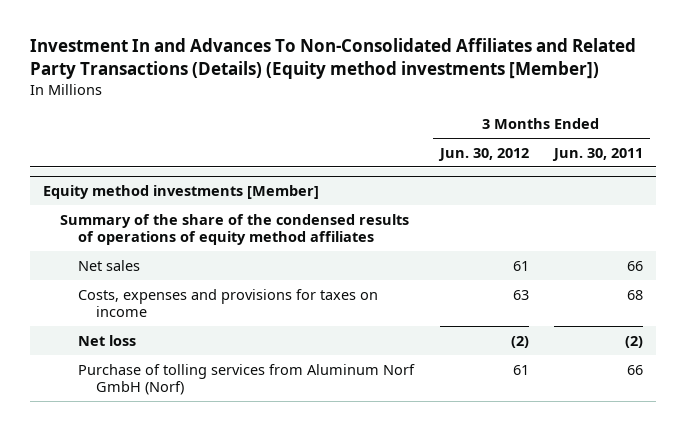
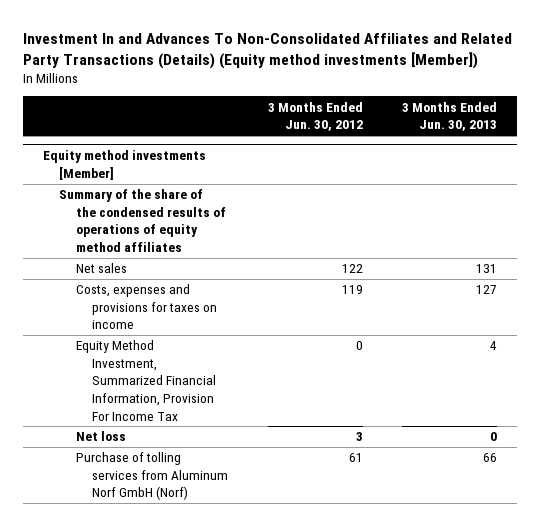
[552,147,644,161] Jun. 30, 2011 -> none
none -> [402,101,498,132] 3 Months Ended Jun. 30, 2013
[512,260,529,271] 61 -> [341,264,363,274] 122
[512,289,529,300] 63 -> [341,285,363,295] 119
none -> [75,340,217,421] Equity Method Investment, Summarized Financial Information, Provision For Income Tax
[510,335,529,348] (2) -> [355,432,363,442] 3

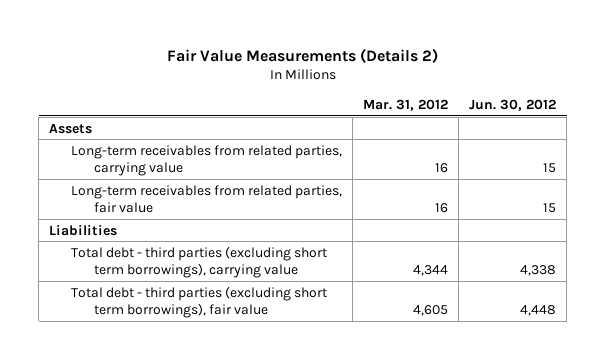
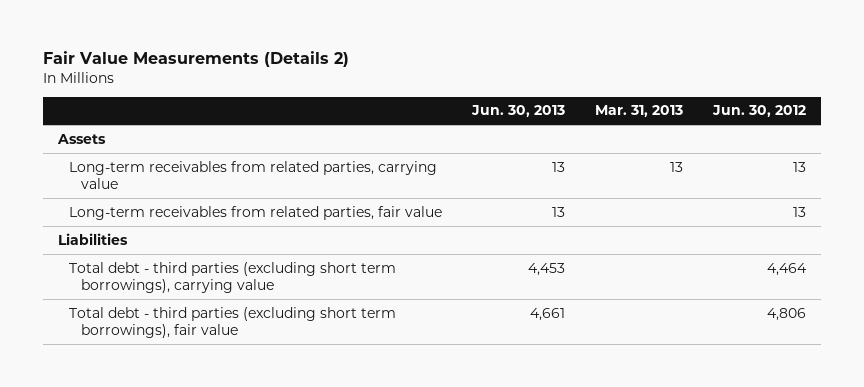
[363,99,449,112] Mar. 31, 2012 -> none
none -> [471,105,566,118] Jun. 30, 2013
none -> [595,105,684,118] Mar. 31, 2013
[543,163,557,174] 15 -> [793,161,807,172] 13
[543,203,557,214] 15 -> [793,206,807,217] 13
[520,265,557,277] 4,338 -> [767,262,808,276] 4,464
[520,305,557,317] 4,448 -> [767,307,807,321] 4,806

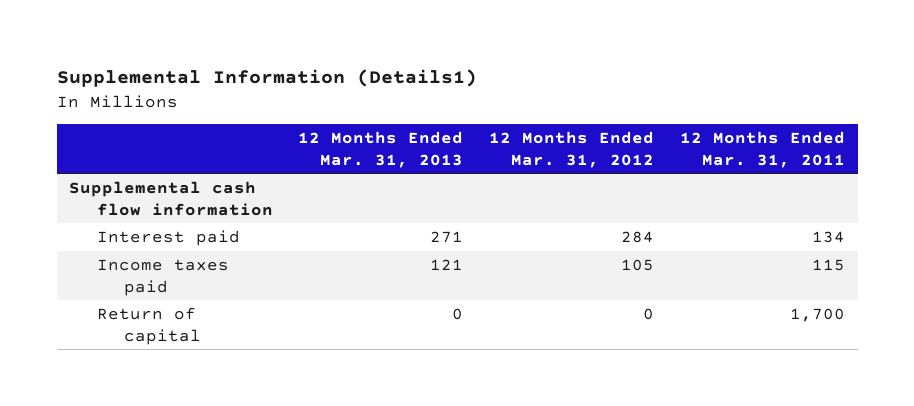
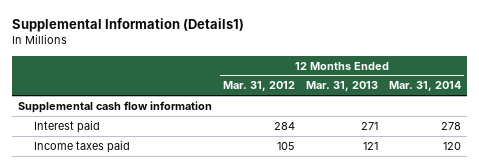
[679,130,845,168] 12 Months Ended Mar. 31, 2011 -> none
none -> [389,81,462,92] Mar. 31, 2014
[96,306,202,345] Return of capital -> none

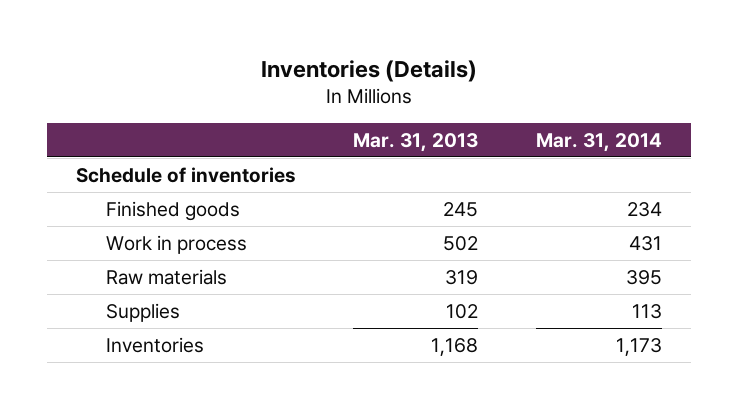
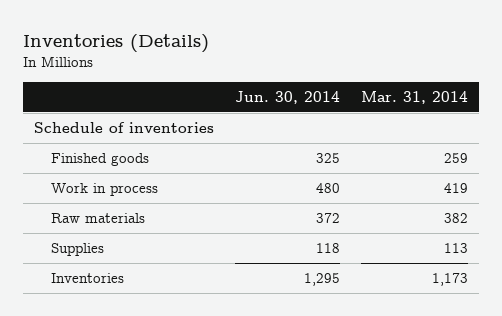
[353,132,479,152] Mar. 31, 2013 -> none
none -> [235,91,341,105] Jun. 30, 2014
[627,201,663,217] 234 -> [444,153,469,164] 259
[629,235,663,251] 431 -> [444,183,469,194] 419
[626,269,663,285] 395 -> [444,213,469,224] 382

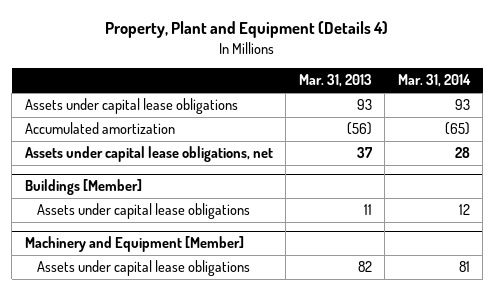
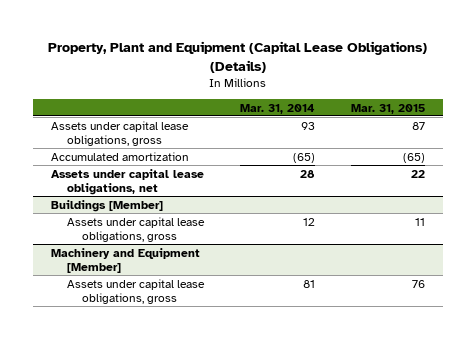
[105,21,389,39] Property, Plant and Equipment (Details 4) -> [47,41,427,73] Property, Plant and Equipment (Capital Lease Obligations) (Details)
[298,74,372,88] Mar. 31, 2013 -> none
none -> [350,103,425,114] Mar. 31, 2015
[24,98,238,115] Assets under capital lease obligations -> [51,120,190,146] Assets under capital lease obligations, gross
[36,203,250,220] Assets under capital lease obligations -> [66,216,205,242] Assets under capital lease obligations, gross
[36,260,250,277] Assets under capital lease obligations -> [66,278,205,304] Assets under capital lease obligations, gross

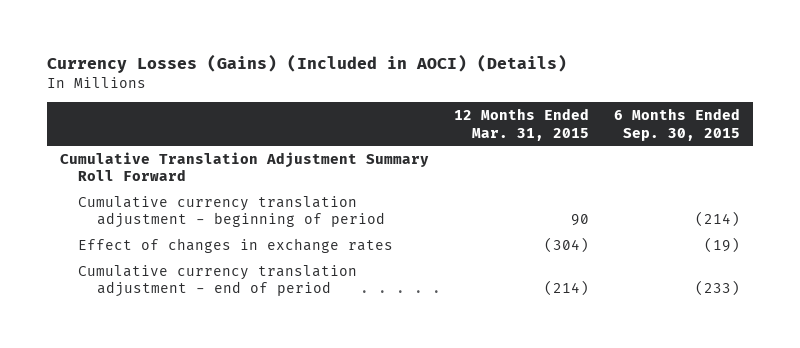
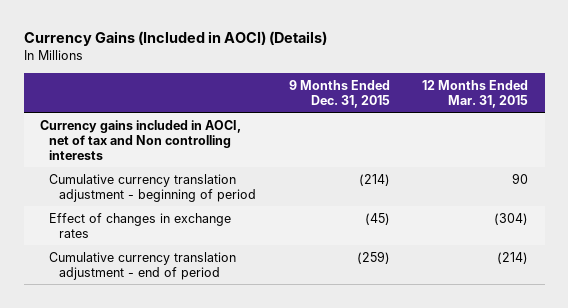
[47,54,568,74] Currency Losses (Gains) (Included in AOCI) (Details) -> [23,31,327,47] Currency Gains (Included in AOCI) (Details)
[614,108,741,141] 6 Months Ended Sep. 30, 2015 -> none
none -> [288,79,390,108] 9 Months Ended Dec. 31, 2015
[59,151,429,182] Cumulative Translation Adjustment Summary Roll Forward -> [39,119,241,160] Currency gains included in AOCI, net of tax and Non controlling interests

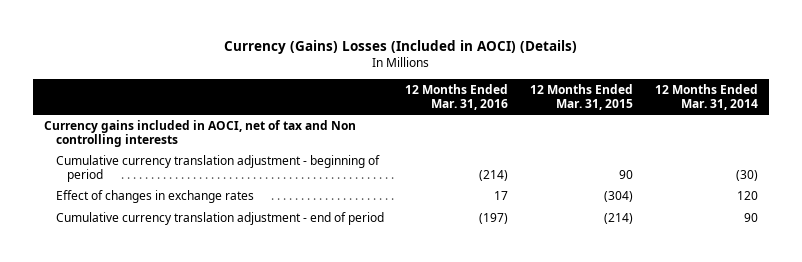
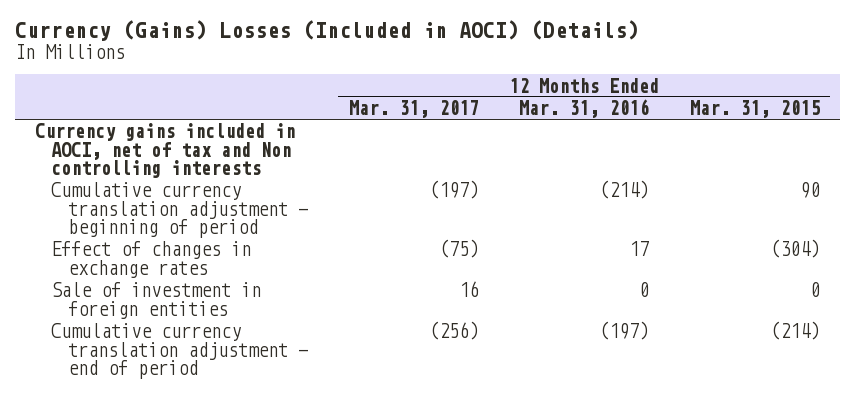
[655,83,759,110] 12 Months Ended Mar. 31, 2014 -> none
none -> [348,100,479,119] Mar. 31, 2017
none -> [51,282,262,319] Sale of investment in foreign entities

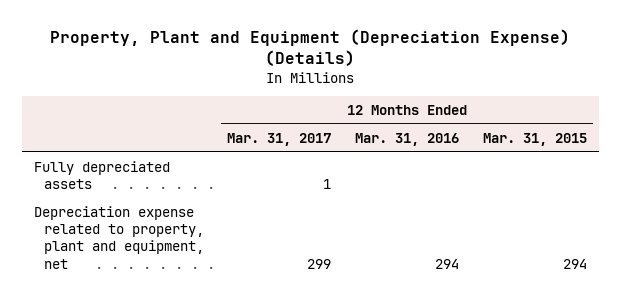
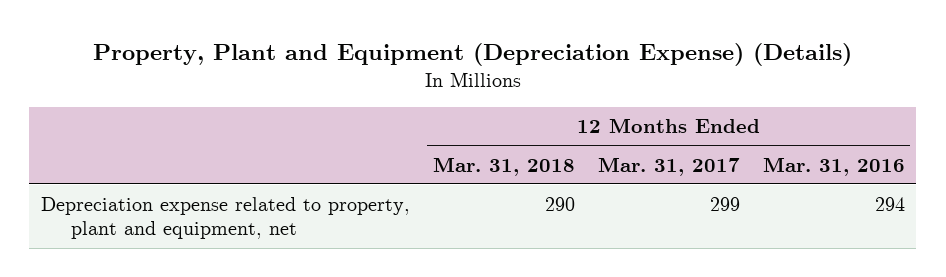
[483,132,588,146] Mar. 31, 2015 -> none
none -> [432,156,575,176] Mar. 31, 2018
[33,160,170,190] Fully depreciated assets -> none

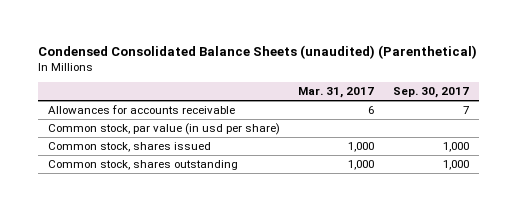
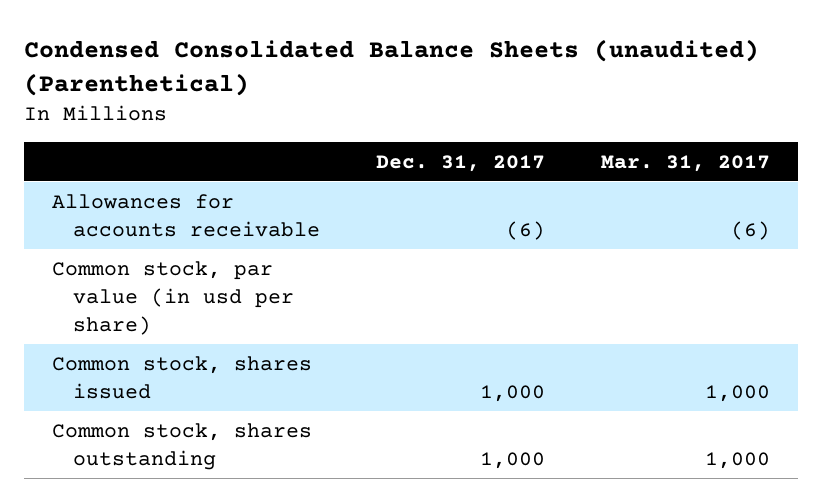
[393,87,470,99] Sep. 30, 2017 -> none
none -> [376,154,546,172] Dec. 31, 2017
[368,105,375,114] 6 -> [731,220,771,240] (6)

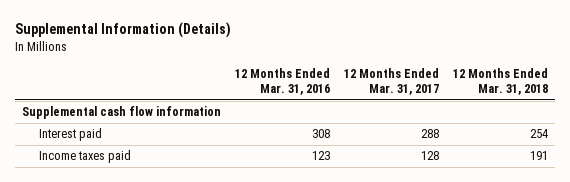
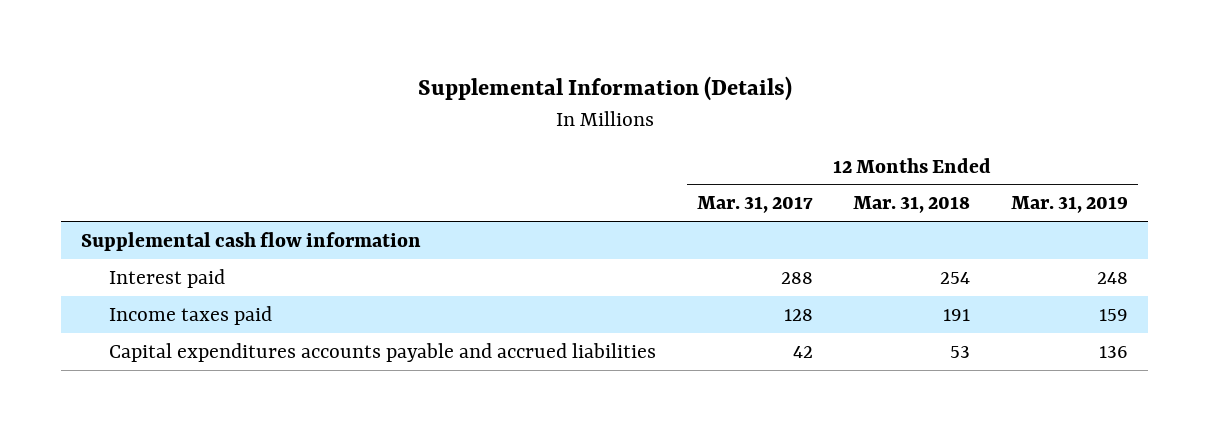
[235,68,331,96] 12 Months Ended Mar. 31, 2016 -> none
none -> [1011,196,1129,214] Mar. 31, 2019
none -> [109,342,657,362] Capital expenditures accounts payable and accrued liabilities

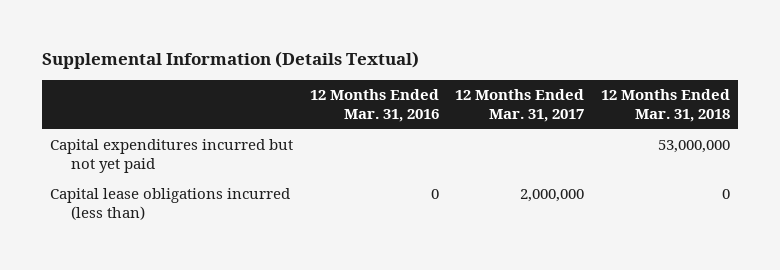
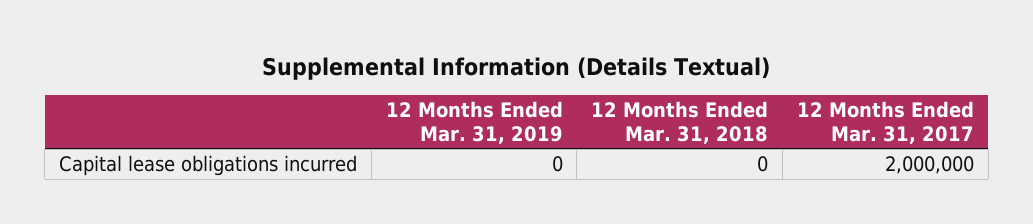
[309,89,439,123] 12 Months Ended Mar. 31, 2016 -> none
none -> [385,100,563,144] 12 Months Ended Mar. 31, 2019
[50,139,294,174] Capital expenditures incurred but not yet paid -> none
[50,188,291,221] Capital lease obligations incurred (less than) -> [58,154,357,176] Capital lease obligations incurred

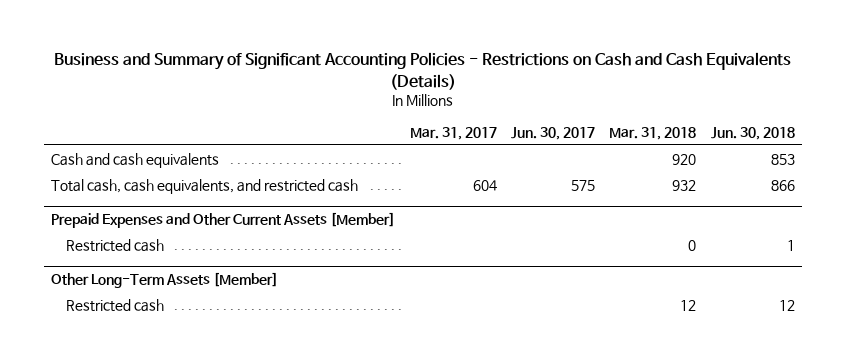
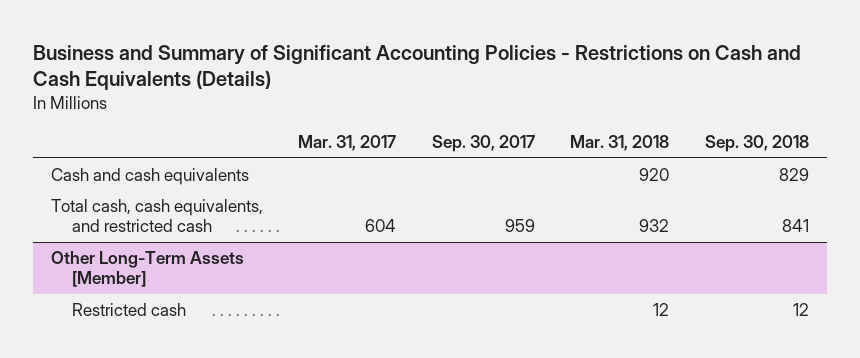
[510,127,595,141] Jun. 30, 2017 -> none
[710,127,795,141] Jun. 30, 2018 -> none
none -> [431,135,535,153] Sep. 30, 2017
none -> [704,135,809,153] Sep. 30, 2018
[51,212,396,229] Prepaid Expenses and Other Current Assets [Member] -> none
[66,238,165,252] Restricted cash -> none

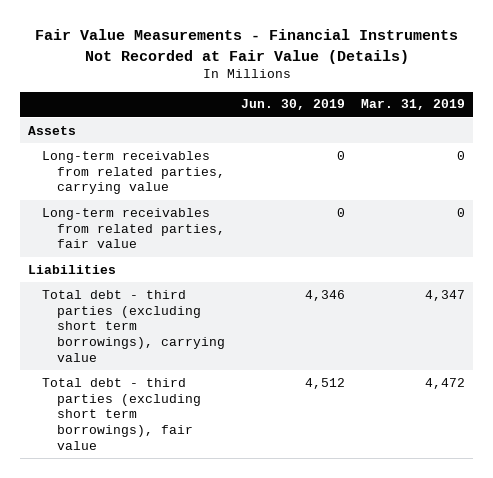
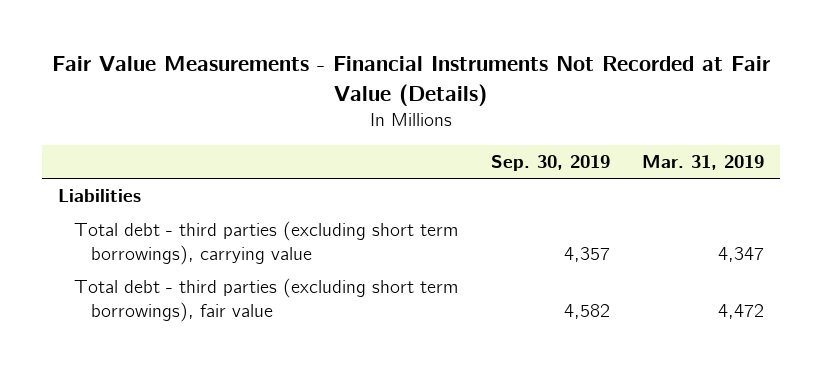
[240,99,345,111] Jun. 30, 2019 -> none
none -> [490,155,610,172] Sep. 30, 2019
[27,125,76,135] Assets -> none
[42,150,225,195] Long-term receivables from related parties, carrying value -> none
[42,207,225,249] Long-term receivables from related parties, fair value -> none

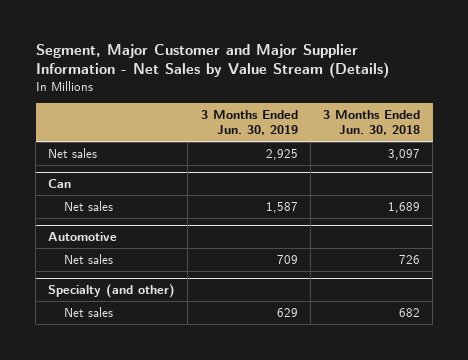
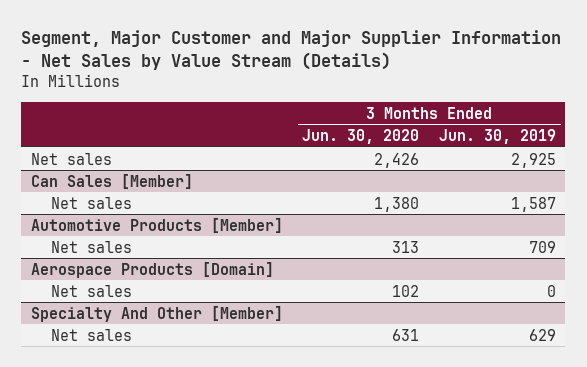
[322,110,420,136] 3 Months Ended Jun. 30, 2018 -> none
none -> [302,129,420,145] Jun. 30, 2020
[48,179,72,189] Can -> [31,173,194,189] Can Sales [Member]
[48,232,118,242] Automotive -> [31,217,284,233] Automotive Products [Member]
none -> [31,261,275,278] Aerospace Products [Domain]
none -> [50,284,132,297] Net sales
[48,284,176,299] Specialty (and other) -> [31,305,284,322] Specialty And Other [Member]

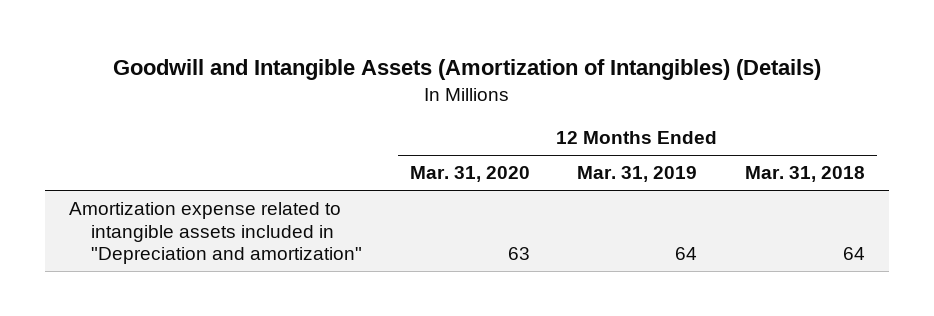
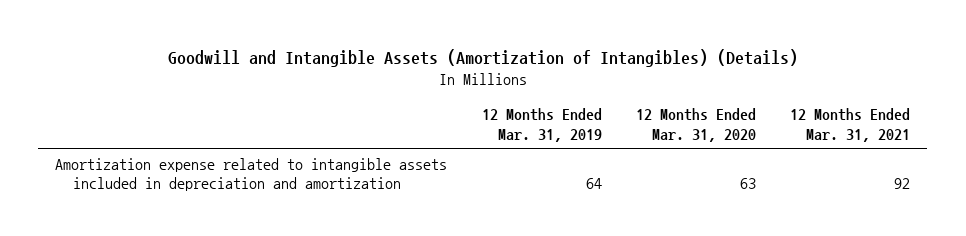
[745,166,866,183] Mar. 31, 2018 -> none
none -> [790,108,911,142] 12 Months Ended Mar. 31, 2021
[69,202,362,264] Amortization expense related to intangible assets included in "Depreciation and amortization" -> [55,157,448,192] Amortization expense related to intangible assets included in depreciation and amortization

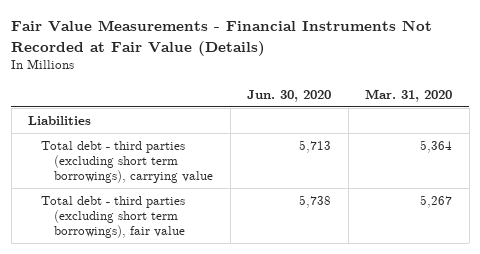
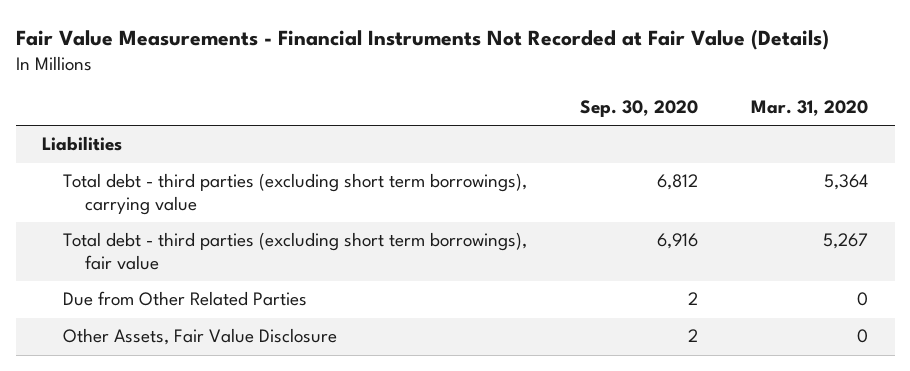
[247,90,332,103] Jun. 30, 2020 -> none
none -> [580,100,699,118] Sep. 30, 2020
none -> [63,291,308,307] Due from Other Related Parties
none -> [63,328,338,346] Other Assets, Fair Value Disclosure

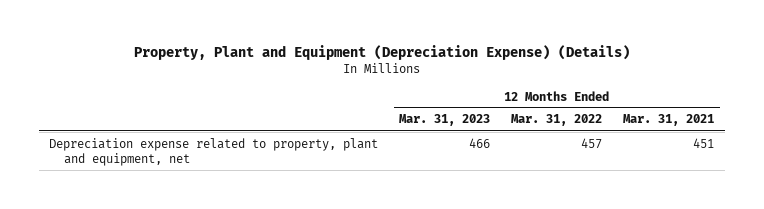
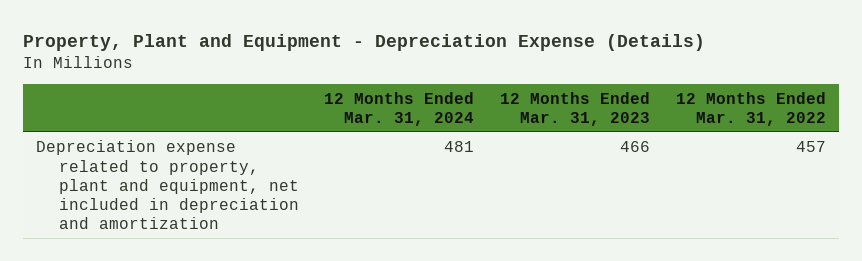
[133,45,630,61] Property, Plant and Equipment (Depreciation Expense) (Details) -> [22,34,705,52] Property, Plant and Equipment - Depreciation Expense (Details)
[623,114,715,127] Mar. 31, 2021 -> none
none -> [324,91,475,126] 12 Months Ended Mar. 31, 2024
[49,137,379,166] Depreciation expense related to property, plant and equipment, net -> [35,140,299,230] Depreciation expense related to property, plant and equipment, net included in depreciation and amortization

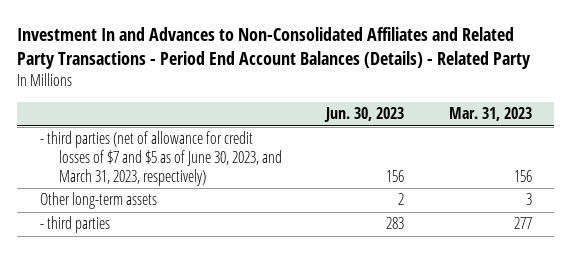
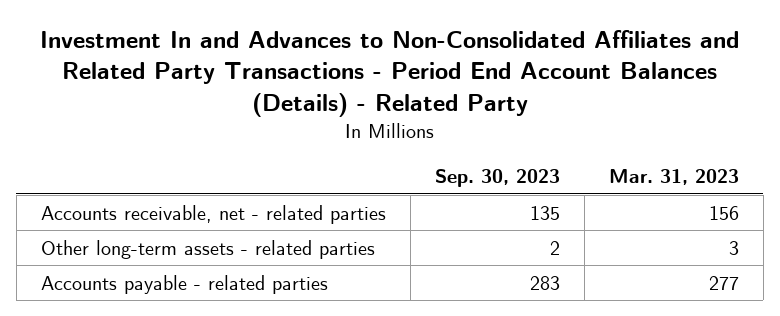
[324,107,405,123] Jun. 30, 2023 -> none
none -> [434,168,560,187] Sep. 30, 2023
[39,131,282,186] - third parties (net of allowance for credit losses of $7 and $5 as of June 30, 2023, and March 31, 2023, respectively) -> [40,204,386,224] Accounts receivable, net - related parties
[39,192,157,210] Other long-term assets -> [40,239,375,259] Other long-term assets - related parties
[39,216,110,234] - third parties -> [40,274,328,294] Accounts payable - related parties

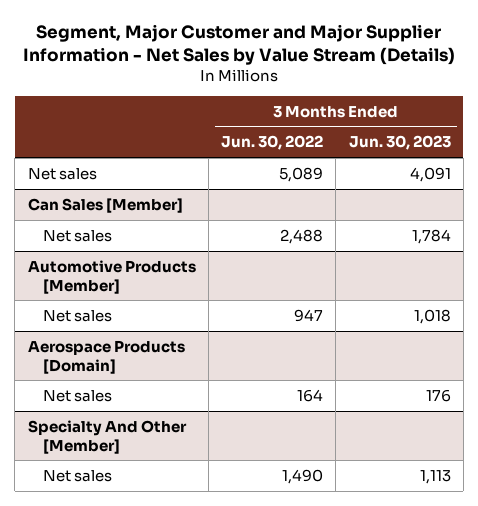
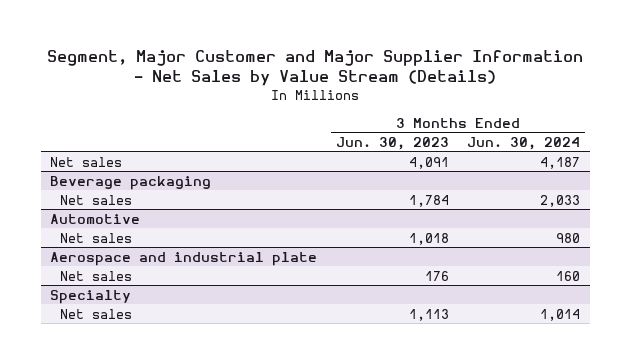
[221,135,324,151] Jun. 30, 2022 -> none
none -> [467,136,581,150] Jun. 30, 2024
[27,197,183,213] Can Sales [Member] -> none
none -> [50,175,212,190] Beverage packaging
[27,259,196,294] Automotive Products [Member] -> [50,213,141,224] Automotive
[27,339,185,374] Aerospace Products [Domain] -> [50,251,318,266] Aerospace and industrial plate
[27,419,187,454] Specialty And Other [Member] -> [50,289,132,304] Specialty

